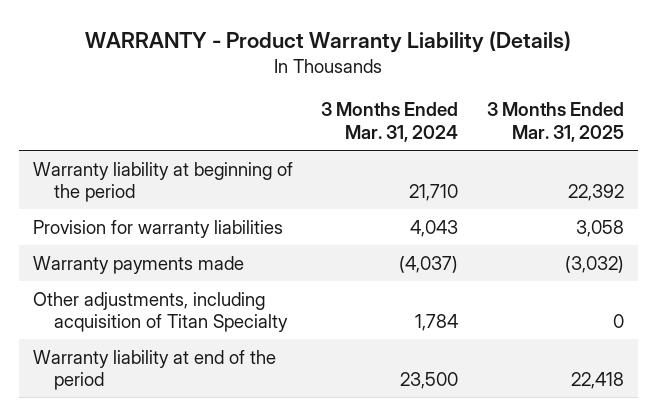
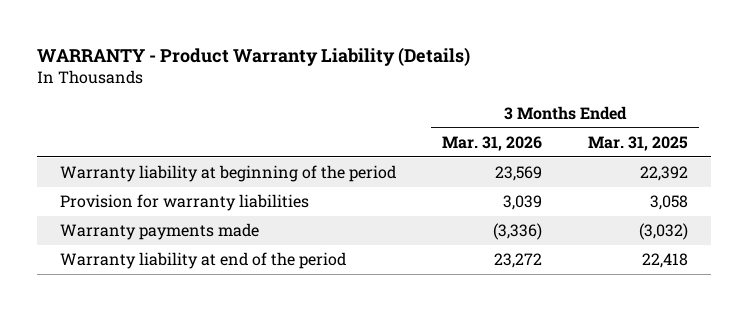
[321,102,459,143] 3 Months Ended Mar. 31, 2024 -> none
none -> [442,136,543,152] Mar. 31, 2026
[32,291,288,333] Other adjustments, including acquisition of Titan Specialty -> none

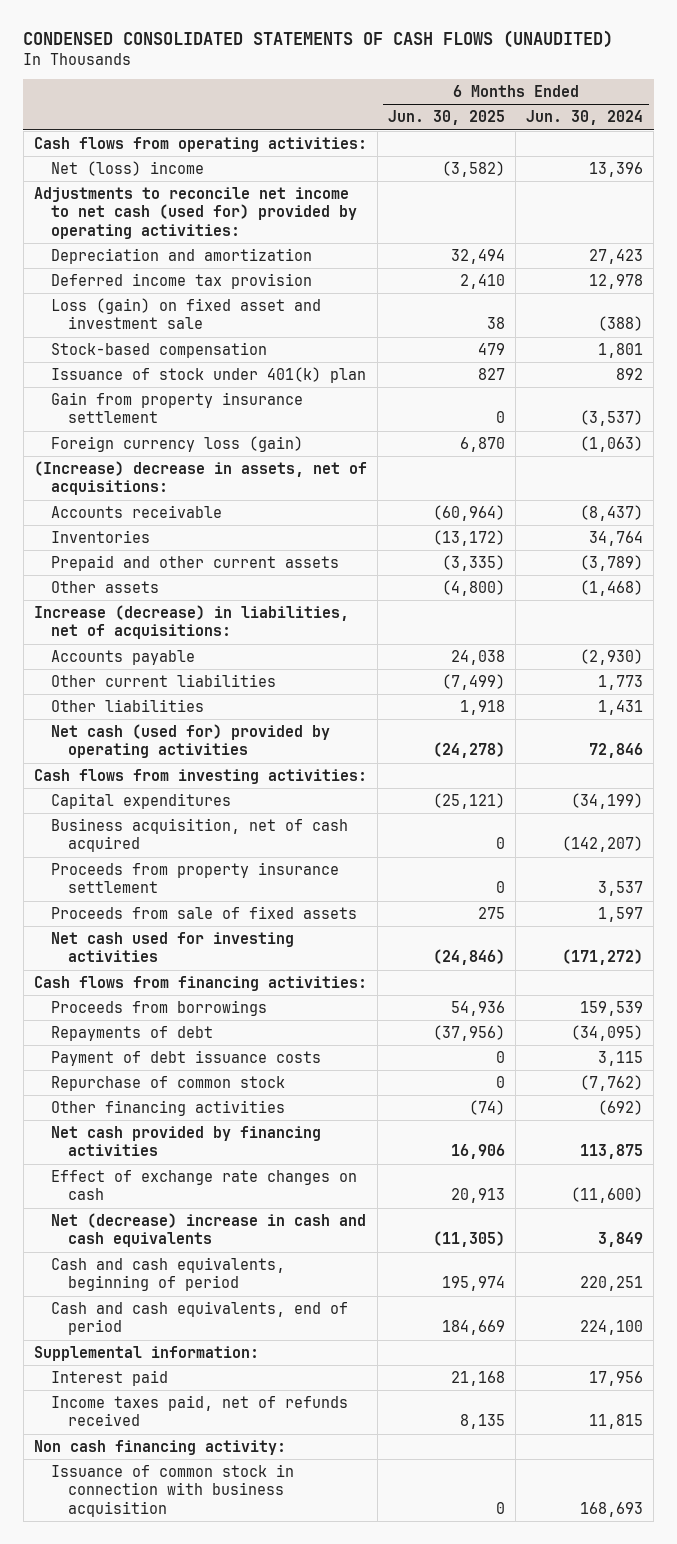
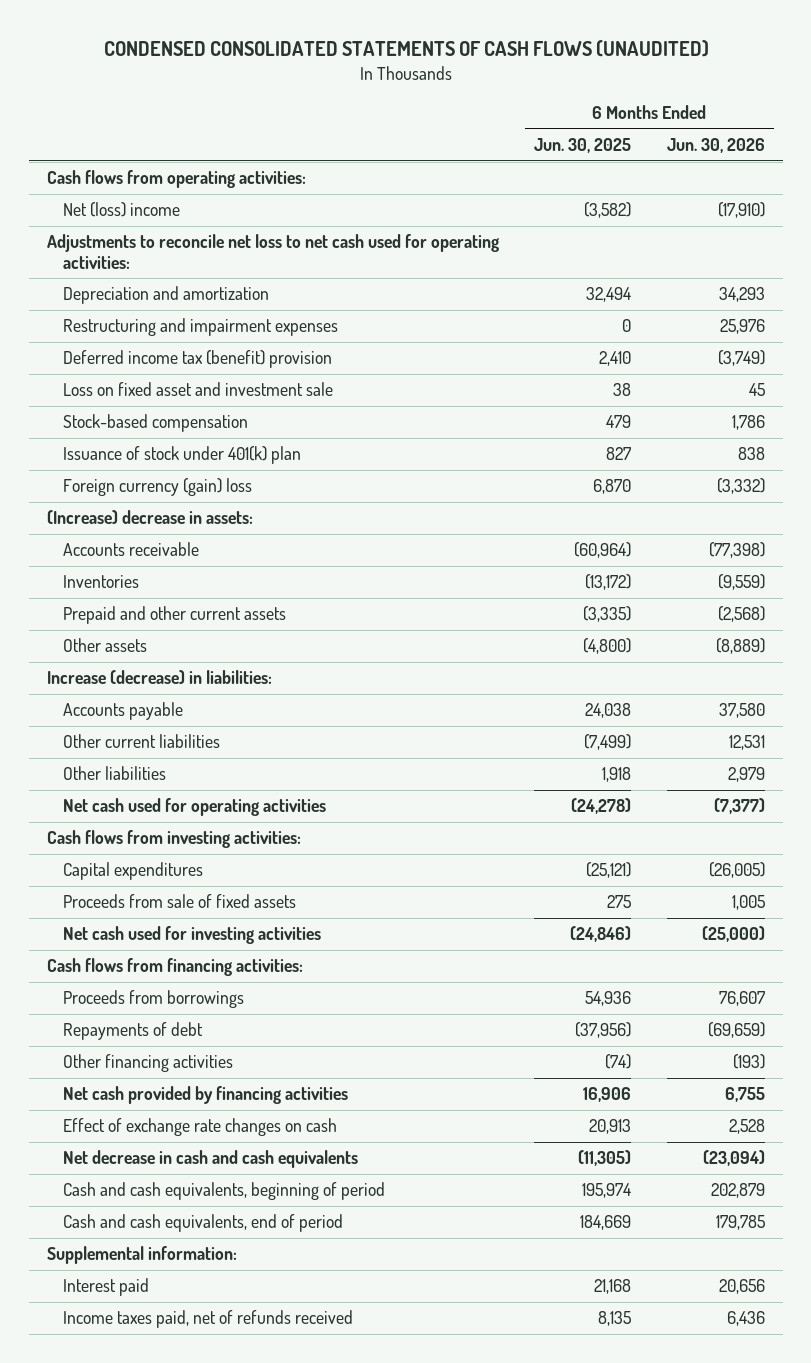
[526,110,644,126] Jun. 30, 2024 -> none
none -> [666,138,765,154] Jun. 30, 2026
[33,186,357,239] Adjustments to reconcile net income to net cash (used for) provided by operating activities: -> [46,234,499,269] Adjustments to reconcile net loss to net cash used for operating activities:
none -> [63,318,339,337] Restructuring and impairment expenses
[50,272,312,289] Deferred income tax provision -> [63,350,333,369] Deferred income tax (benefit) provision
[50,297,321,330] Loss (gain) on fixed asset and investment sale -> [63,382,334,397] Loss on fixed asset and investment sale
[50,391,303,424] Gain from property insurance settlement -> none
[50,435,303,452] Foreign currency loss (gain) -> [63,478,253,497] Foreign currency (gain) loss
[33,460,367,496] (Increase) decrease in assets, net of acquisitions: -> [46,510,253,525] (Increase) decrease in assets:
[33,604,349,640] Increase (decrease) in liabilities, net of acquisitions: -> [46,670,272,685] Increase (decrease) in liabilities:
[50,723,330,759] Net cash (used for) provided by operating activities -> [63,798,327,817] Net cash used for operating activities
[50,817,348,853] Business acquisition, net of cash acquired -> none
[50,861,339,894] Proceeds from property insurance settlement -> none
[50,1049,321,1066] Payment of debt issuance costs -> none
[50,1075,285,1091] Repurchase of common stock -> none
[50,1212,366,1248] Net (decrease) increase in cash and cash equivalents -> [63,1150,359,1169] Net decrease in cash and cash equivalents
[33,1439,286,1455] Non cash financing activity: -> none
[50,1463,294,1517] Issuance of common stock in connection with business acquisition -> none

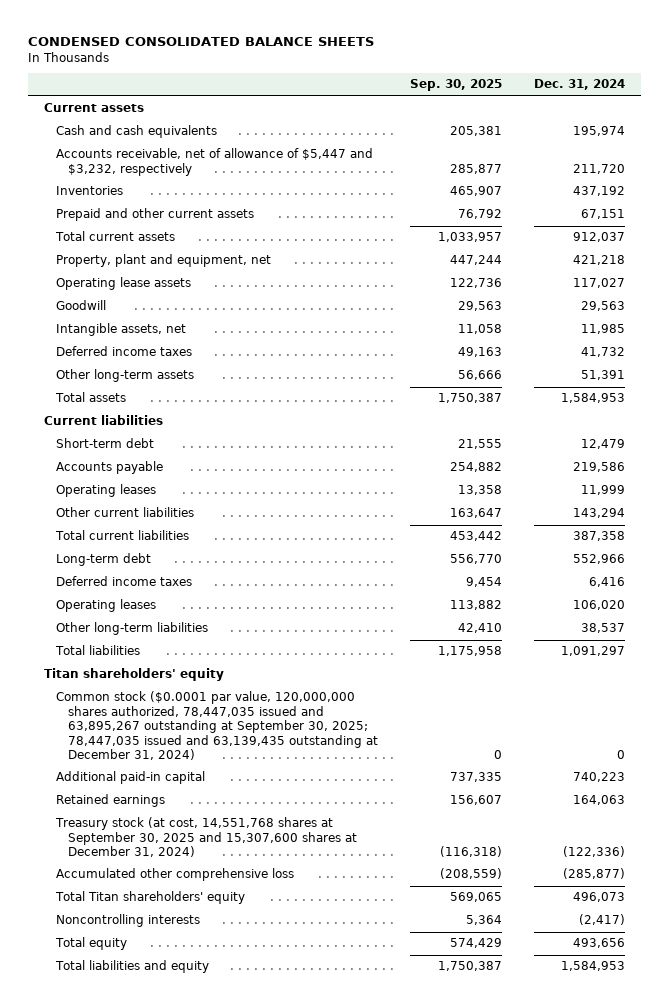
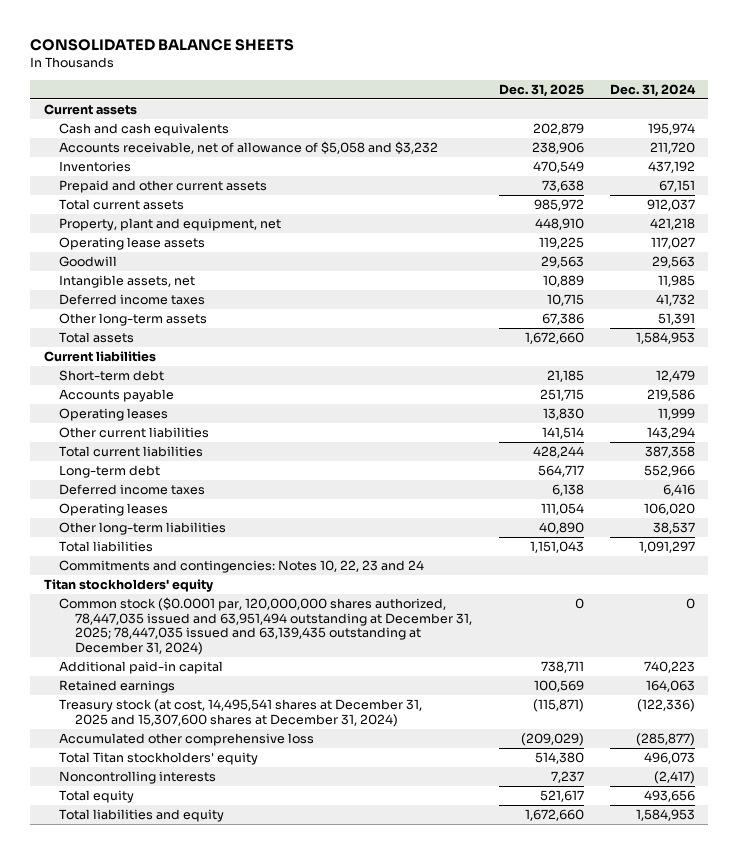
[28,36,375,46] CONDENSED CONSOLIDATED BALANCE SHEETS -> [30,38,295,51] CONSOLIDATED BALANCE SHEETS
[409,79,502,92] Sep. 30, 2025 -> none
none -> [498,83,584,97] Dec. 31, 2025
[55,148,373,176] Accounts receivable, net of allowance of $5,447 and $3,232, respectively -> [59,141,439,155] Accounts receivable, net of allowance of $5,058 and $3,232
none -> [59,560,425,574] Commitments and contingencies: Notes 10, 22, 23 and 24
[44,668,225,682] Titan shareholders' equity -> [43,579,213,593] Titan stockholders' equity
[55,691,378,761] Common stock ($0.0001 par value, 120,000,000 shares authorized, 78,447,035 issued and 63,895,267 outstanding at September 30, 2025; 78,447,035 issued and 63,139,435 outstanding at December 31, 2024) -> [59,597,473,655] Common stock ($0.0001 par, 120,000,000 shares authorized, 78,447,035 issued and 63,951,494 outstanding at December 31, 2025; 78,447,035 issued and 63,139,435 outstanding at December 31, 2024)
[54,817,357,858] Treasury stock (at cost, 14,551,768 shares at September 30, 2025 and 15,307,600 shares at December 31, 2024) -> [59,699,423,727] Treasury stock (at cost, 14,495,541 shares at December 31, 2025 and 15,307,600 shares at December 31, 2024)
[54,891,245,905] Total Titan shareholders' equity -> [59,752,259,766] Total Titan stockholders' equity

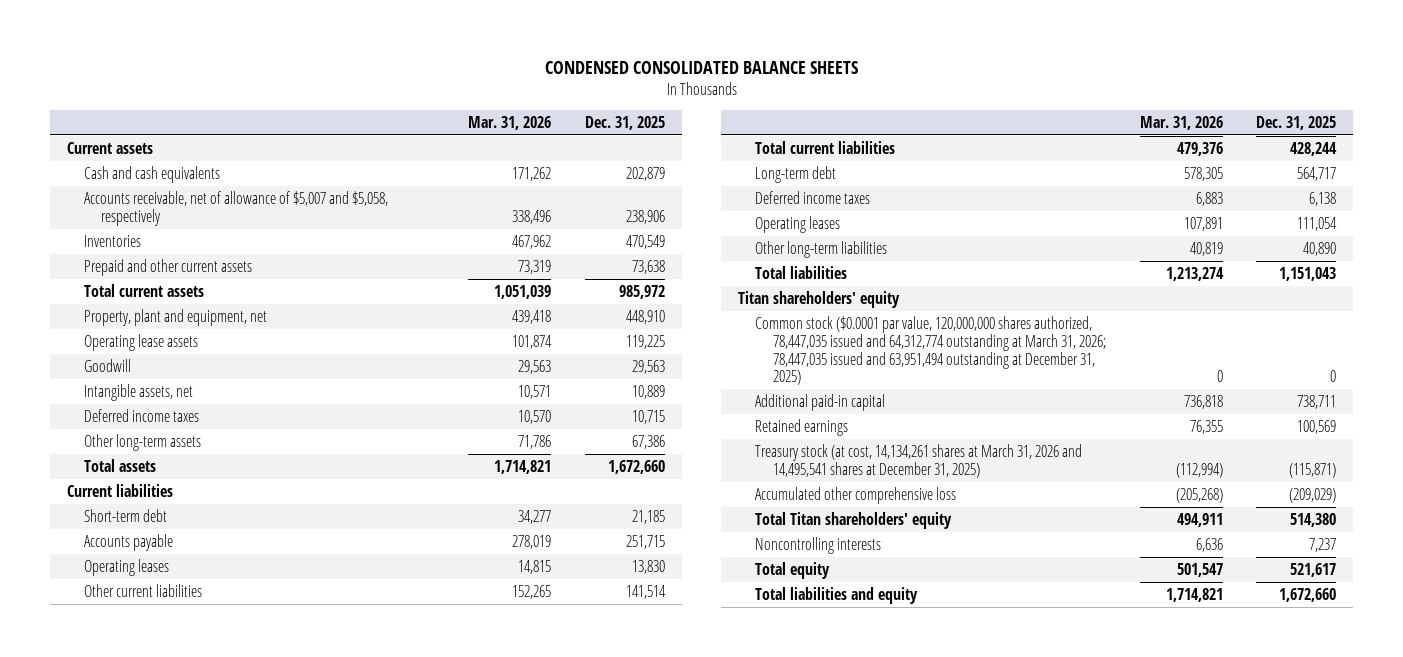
[30,38,295,51] CONSOLIDATED BALANCE SHEETS -> [544,60,858,74] CONDENSED CONSOLIDATED BALANCE SHEETS
[610,83,697,97] Dec. 31, 2024 -> none
none -> [468,115,552,130] Mar. 31, 2026
[59,141,439,155] Accounts receivable, net of allowance of $5,058 and $3,232 -> [84,190,389,226] Accounts receivable, net of allowance of $5,007 and $5,058, respectively
[59,560,425,574] Commitments and contingencies: Notes 10, 22, 23 and 24 -> none
[43,579,213,593] Titan stockholders' equity -> [737,290,900,308] Titan shareholders' equity
[59,597,473,655] Common stock ($0.0001 par, 120,000,000 shares authorized, 78,447,035 issued and 63,951,494 outstanding at December 31, 2025; 78,447,035 issued and 63,139,435 outstanding at December 31, 2024) -> [755,315,1106,386] Common stock ($0.0001 par value, 120,000,000 shares authorized, 78,447,035 issued and 64,312,774 outstanding at March 31, 2026; 78,447,035 issued and 63,951,494 outstanding at December 31, 2025)
[59,699,423,727] Treasury stock (at cost, 14,495,541 shares at December 31, 2025 and 15,307,600 shares at December 31, 2024) -> [755,443,1083,478] Treasury stock (at cost, 14,134,261 shares at March 31, 2026 and 14,495,541 shares at December 31, 2025)
[59,752,259,766] Total Titan stockholders' equity -> [755,511,953,529] Total Titan shareholders' equity

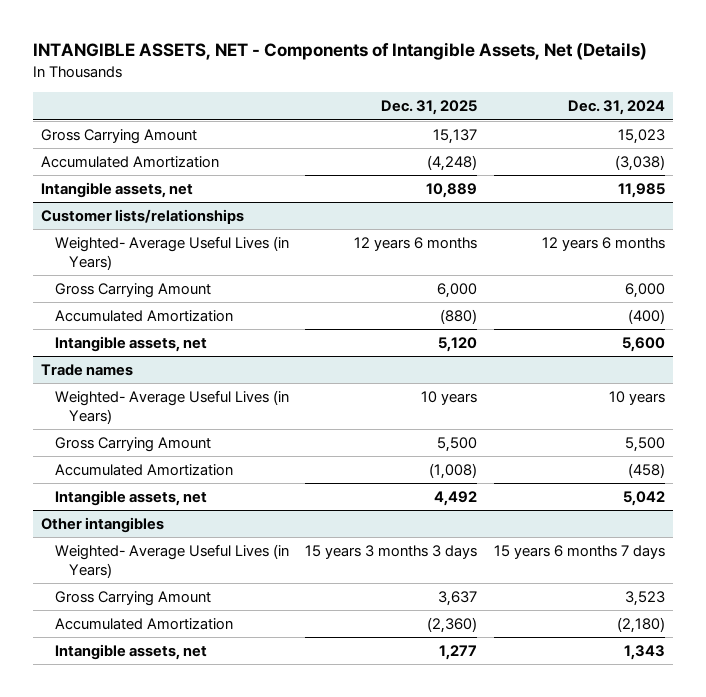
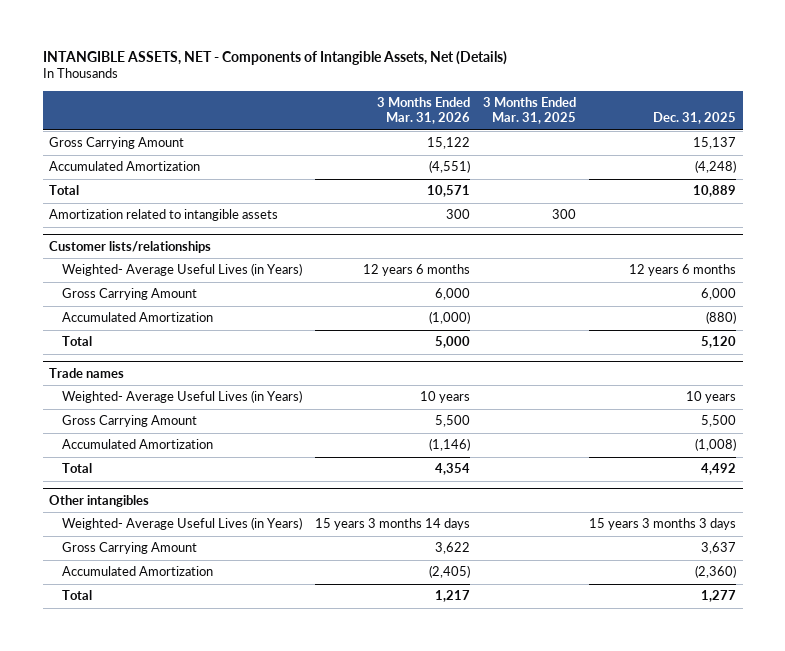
[567,100,665,116] Dec. 31, 2024 -> none
none -> [377,96,471,125] 3 Months Ended Mar. 31, 2026
none -> [483,96,577,125] 3 Months Ended Mar. 31, 2025
[41,182,194,199] Intangible assets, net -> [49,185,80,196] Total
none -> [49,209,279,222] Amortization related to intangible assets
[54,336,207,353] Intangible assets, net -> [62,336,93,347] Total
[54,490,207,507] Intangible assets, net -> [62,463,93,474] Total
[54,644,207,661] Intangible assets, net -> [62,590,93,601] Total

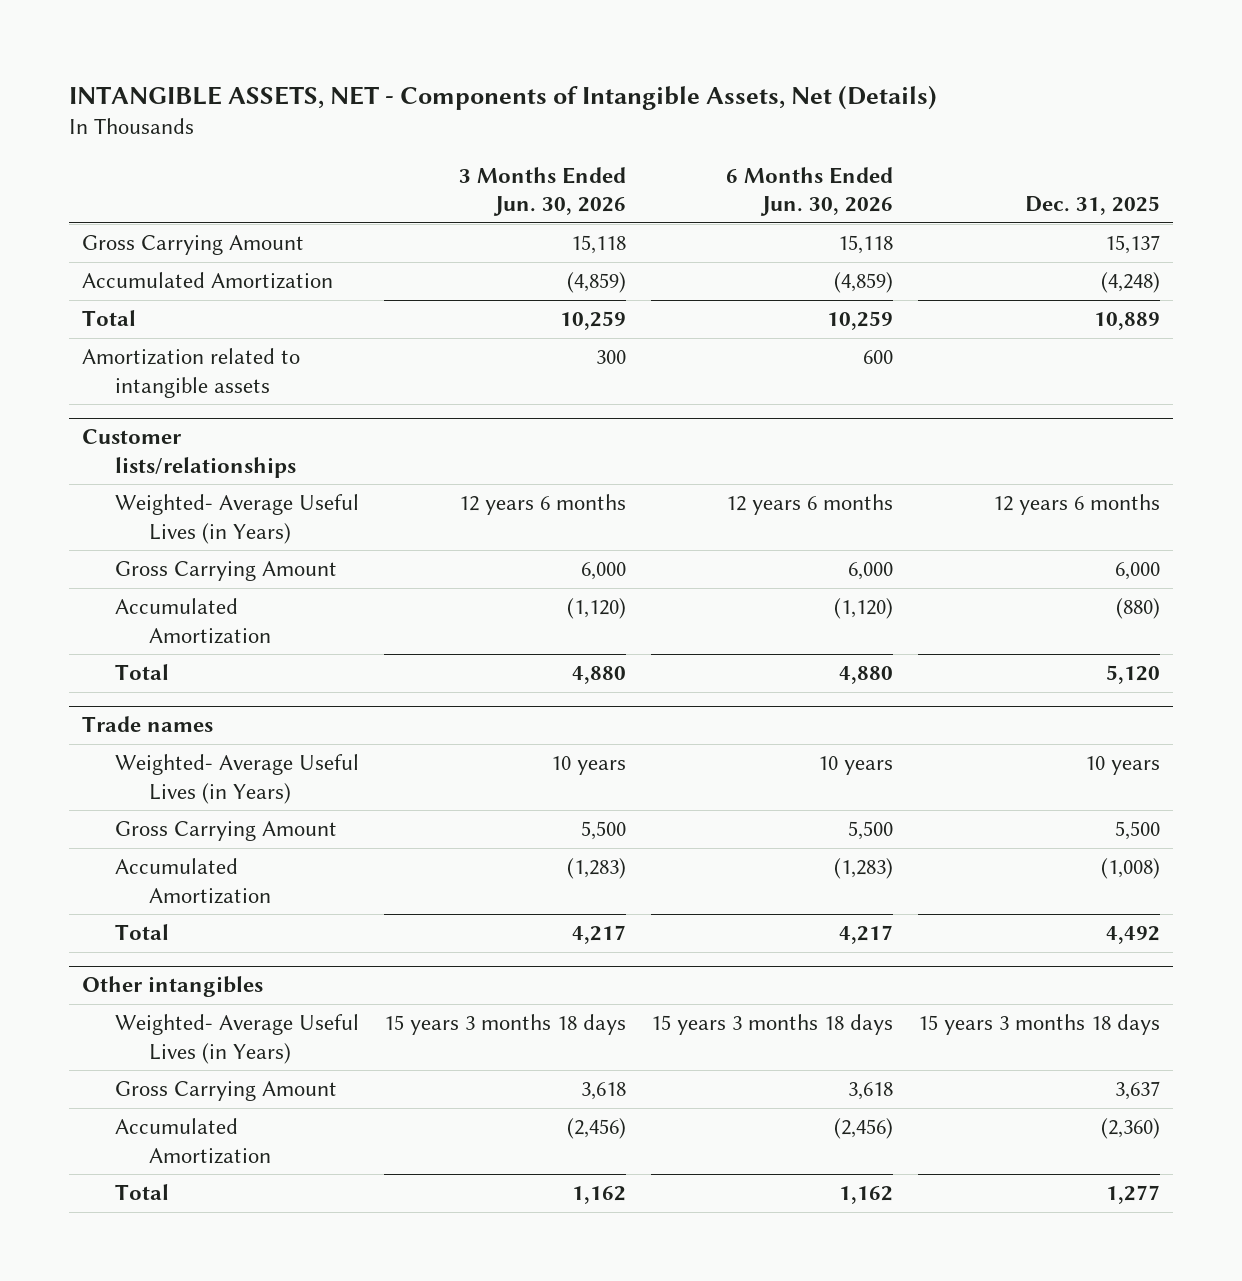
[377,96,471,125] 3 Months Ended Mar. 31, 2026 -> none
[483,96,577,125] 3 Months Ended Mar. 31, 2025 -> none
none -> [459,166,627,216] 3 Months Ended Jun. 30, 2026
none -> [726,166,894,216] 6 Months Ended Jun. 30, 2026
[589,518,737,531] 15 years 3 months 3 days -> [918,1014,1161,1036] 15 years 3 months 18 days

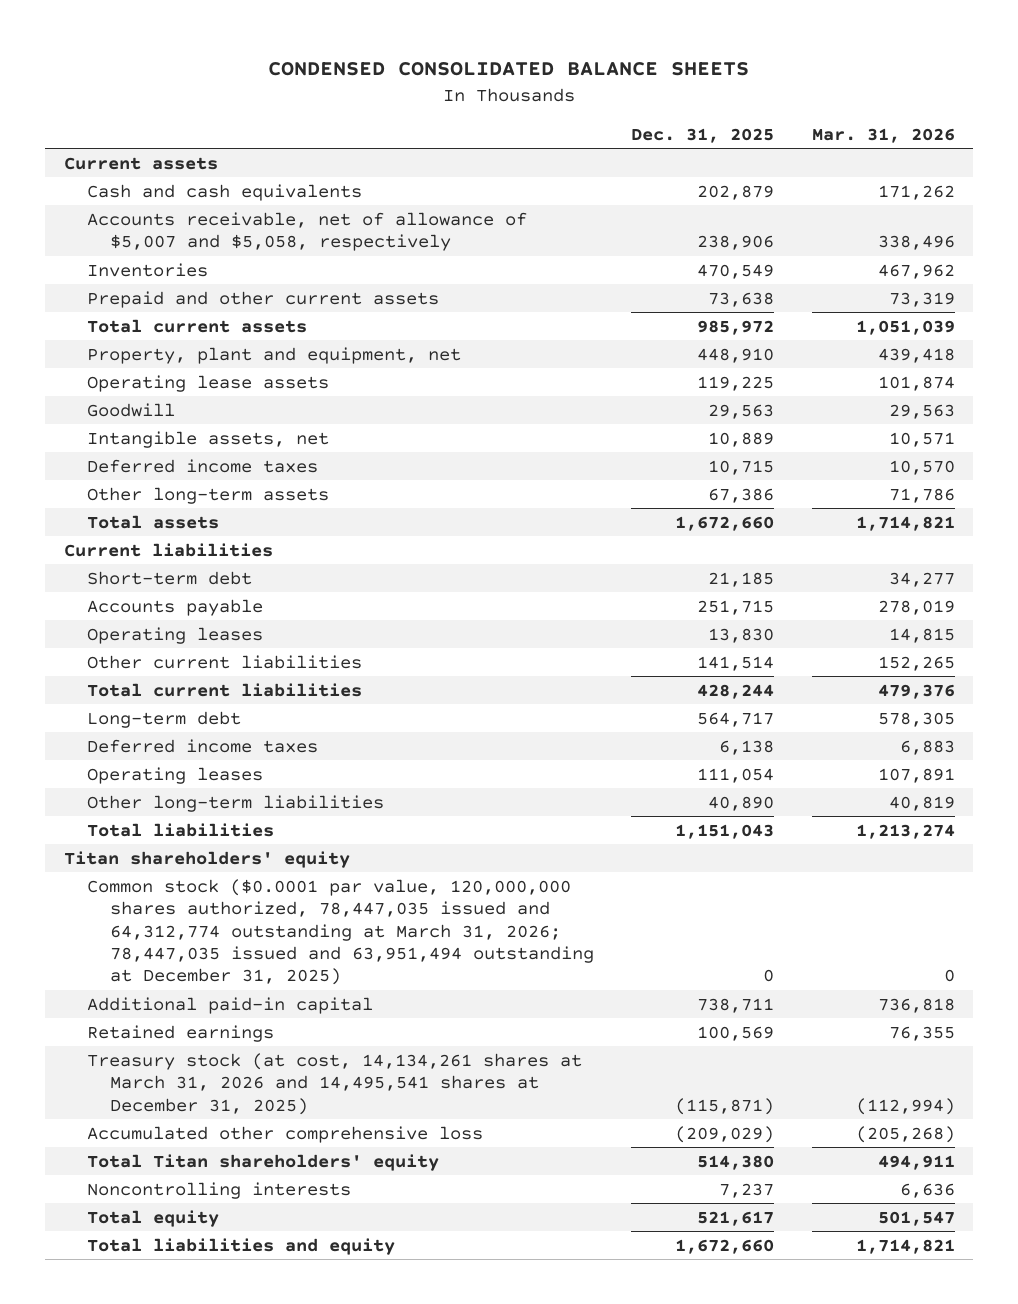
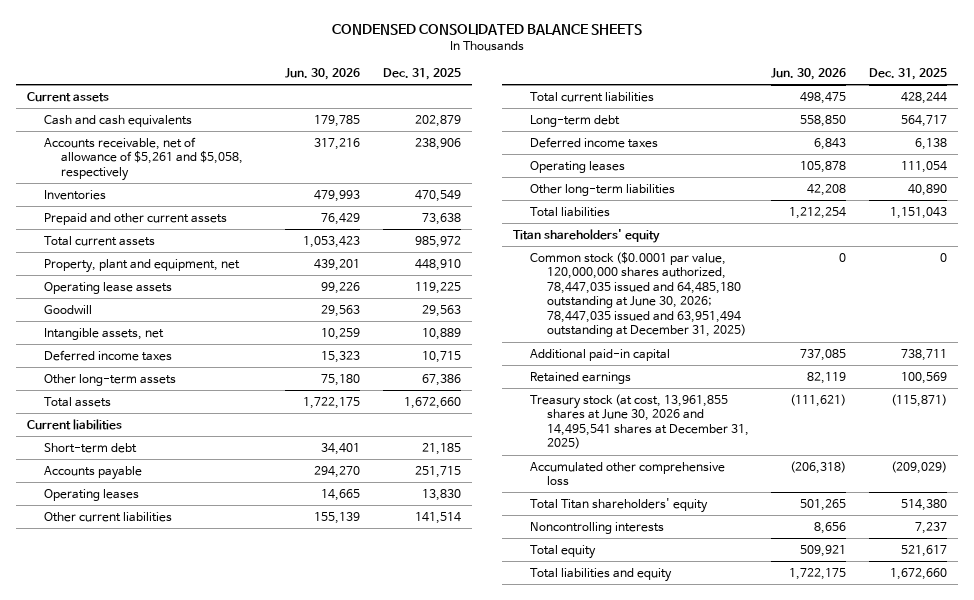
[811,127,955,143] Mar. 31, 2026 -> none
none -> [285,68,361,81] Jun. 30, 2026
[87,211,528,252] Accounts receivable, net of allowance of $5,007 and $5,058, respectively -> [43,136,243,181] Accounts receivable, net of allowance of $5,261 and $5,058, respectively
[87,878,595,986] Common stock ($0.0001 par value, 120,000,000 shares authorized, 78,447,035 issued and 64,312,774 outstanding at March 31, 2026; 78,447,035 issued and 63,951,494 outstanding at December 31, 2025) -> [529,251,746,338] Common stock ($0.0001 par value, 120,000,000 shares authorized, 78,447,035 issued and 64,485,180 outstanding at June 30, 2026; 78,447,035 issued and 63,951,494 outstanding at December 31, 2025)
[87,1052,583,1115] Treasury stock (at cost, 14,134,261 shares at March 31, 2026 and 14,495,541 shares at December 31, 2025) -> [529,393,749,450] Treasury stock (at cost, 13,961,855 shares at June 30, 2026 and 14,495,541 shares at December 31, 2025)

